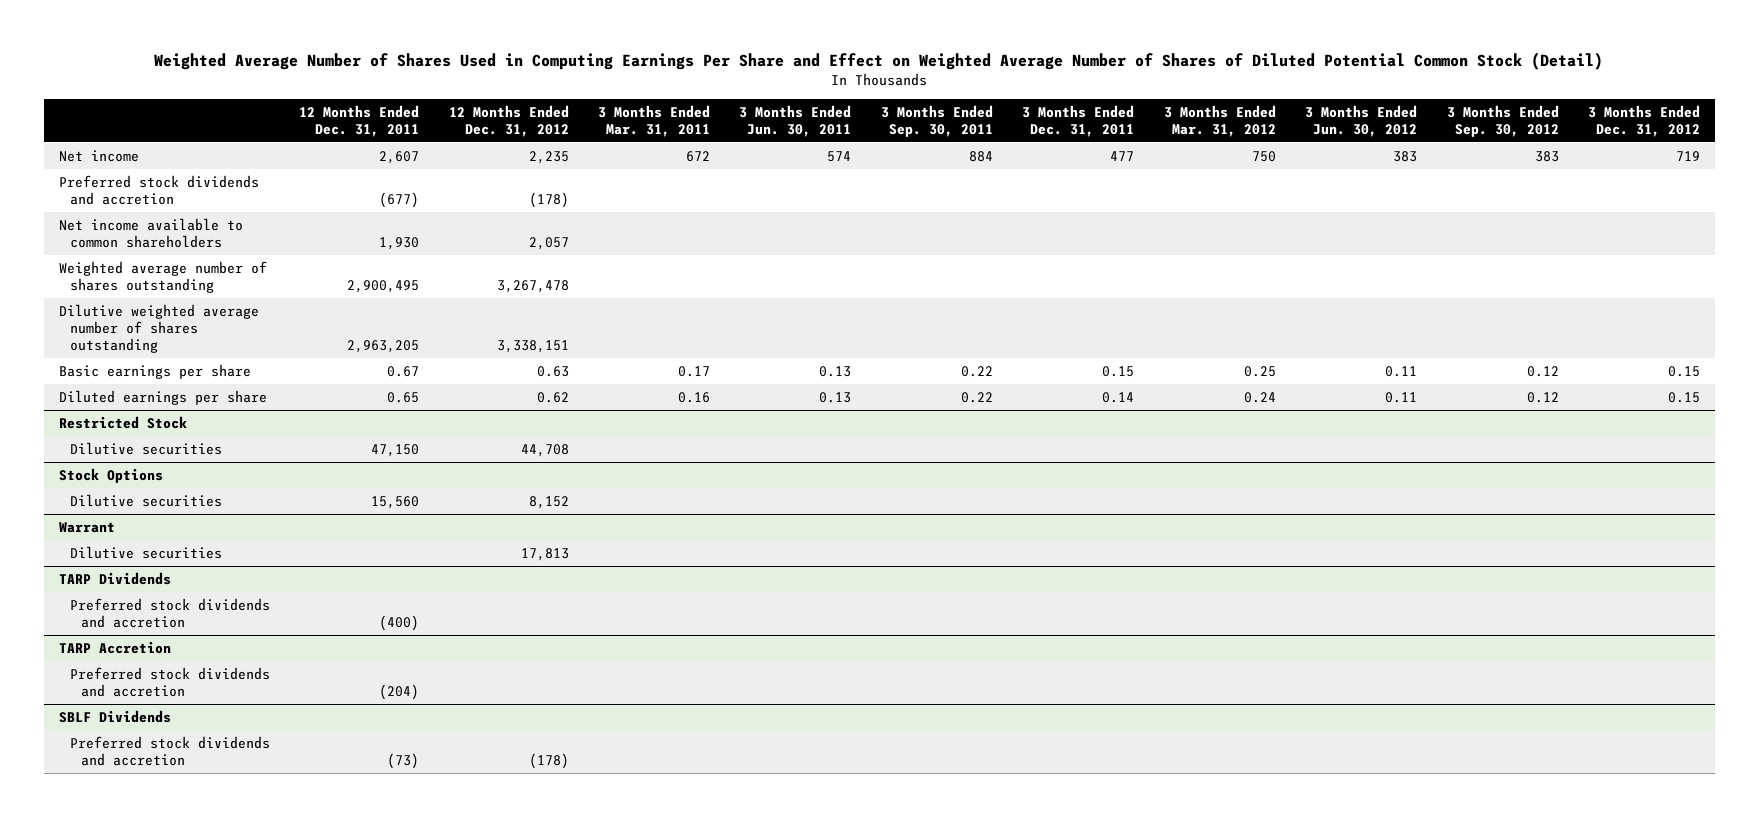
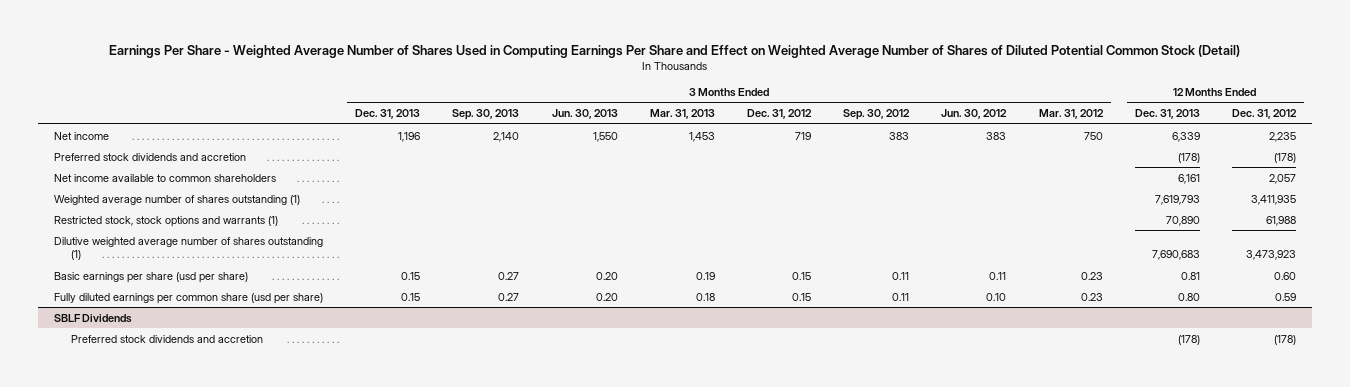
[154,51,1604,70] Weighted Average Number of Shares Used in Computing Earnings Per Share and Effect on Weighted Average Number of Shares of Diluted Potential Common Stock (Detail) -> [108,45,1240,59] Earnings Per Share - Weighted Average Number of Shares Used in Computing Earnings Per Share and Effect on Weighted Average Number of Shares of Diluted Potential Common Stock (Detail)
[299,104,420,137] 12 Months Ended Dec. 31, 2011 -> none
[598,104,711,137] 3 Months Ended Mar. 31, 2011 -> none
[739,104,852,137] 3 Months Ended Jun. 30, 2011 -> none
[880,104,993,137] 3 Months Ended Sep. 30, 2011 -> none
[1022,104,1135,137] 3 Months Ended Dec. 31, 2011 -> none
none -> [355,109,421,120] Dec. 31, 2013
none -> [452,109,520,121] Sep. 30, 2013
none -> [551,109,618,120] Jun. 30, 2013
none -> [649,109,715,120] Mar. 31, 2013
none -> [1134,109,1200,120] Dec. 31, 2013
[58,415,187,429] Restricted Stock -> none
[69,441,222,455] Dilutive securities -> none
[58,467,163,483] Stock Options -> none
[69,493,222,507] Dilutive securities -> none
[58,521,115,533] Warrant -> none
[69,545,222,559] Dilutive securities -> none
[58,571,171,585] TARP Dividends -> none
[69,597,270,629] Preferred stock dividends and accretion -> none
[58,640,171,654] TARP Accretion -> none
[69,666,270,698] Preferred stock dividends and accretion -> none
[58,260,267,294] Weighted average number of shares outstanding -> [53,194,300,205] Weighted average number of shares outstanding (1)
[496,280,569,294] 3,267,478 -> [1250,194,1296,205] 3,411,935
none -> [53,215,278,227] Restricted stock, stock options and warrants (1)
[58,303,259,354] Dilutive weighted average number of shares outstanding -> [53,236,323,261] Dilutive weighted average number of shares outstanding (1)
[496,340,569,354] 3,338,151 -> [1245,250,1296,261] 3,473,923
[58,363,251,379] Basic earnings per share -> [53,271,248,283] Basic earnings per share (usd per share)
[536,365,569,377] 0.63 -> [1273,271,1296,280] 0.60
[1243,365,1276,377] 0.25 -> [1080,271,1103,280] 0.23
[1526,365,1559,377] 0.12 -> [892,271,910,280] 0.11
[58,389,267,405] Diluted earnings per share -> [53,292,323,304] Fully diluted earnings per common share (usd per share)
[536,391,569,403] 0.62 -> [1274,292,1296,301] 0.59
[1243,391,1276,403] 0.24 -> [1080,292,1103,301] 0.23
[1385,391,1418,403] 0.11 -> [986,292,1007,301] 0.10
[1526,391,1559,403] 0.12 -> [892,292,910,301] 0.11

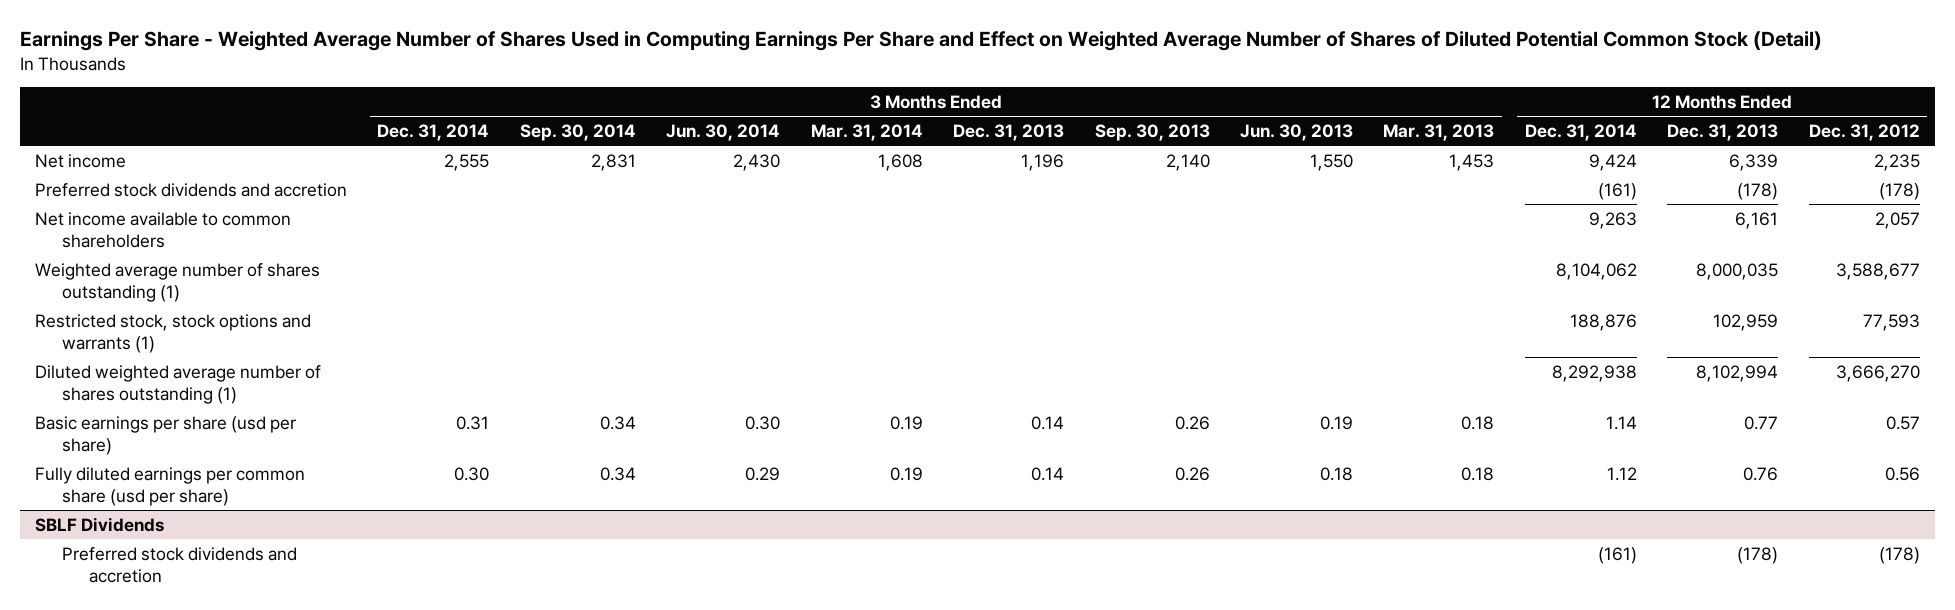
[746,109,812,120] Dec. 31, 2012 -> none
[843,109,911,121] Sep. 30, 2012 -> none
[941,109,1008,120] Jun. 30, 2012 -> none
[1038,109,1104,120] Mar. 31, 2012 -> none
none -> [377,123,490,141] Dec. 31, 2014
none -> [519,123,636,141] Sep. 30, 2014
none -> [666,123,781,141] Jun. 30, 2014
none -> [810,123,923,141] Mar. 31, 2014
none -> [1524,123,1637,141] Dec. 31, 2014
[1154,194,1200,205] 7,619,793 -> [1696,262,1779,280] 8,000,035
[1250,194,1296,205] 3,411,935 -> [1835,262,1920,280] 3,588,677
[1165,215,1200,226] 70,890 -> [1713,313,1779,331] 102,959
[1265,215,1296,226] 61,988 -> [1862,313,1920,331] 77,593
[53,236,323,261] Dilutive weighted average number of shares outstanding (1) -> [34,364,321,404] Diluted weighted average number of shares outstanding (1)
[1151,250,1200,261] 7,690,683 -> [1696,364,1779,382] 8,102,994
[1245,250,1296,261] 3,473,923 -> [1835,364,1920,382] 3,666,270
[401,271,421,280] 0.15 -> [1031,415,1065,430] 0.14
[498,271,520,280] 0.27 -> [1174,415,1210,430] 0.26
[595,271,618,280] 0.20 -> [1320,415,1354,430] 0.19
[695,271,715,280] 0.19 -> [1461,415,1495,430] 0.18
[1180,271,1200,280] 0.81 -> [1744,415,1779,430] 0.77
[1273,271,1296,280] 0.60 -> [1885,415,1920,430] 0.57
[401,292,421,301] 0.15 -> [1031,466,1065,481] 0.14
[498,292,520,301] 0.27 -> [1174,466,1210,481] 0.26
[595,292,618,301] 0.20 -> [1320,466,1354,481] 0.18
[1177,292,1200,301] 0.80 -> [1743,466,1779,481] 0.76
[1274,292,1296,301] 0.59 -> [1884,466,1920,481] 0.56

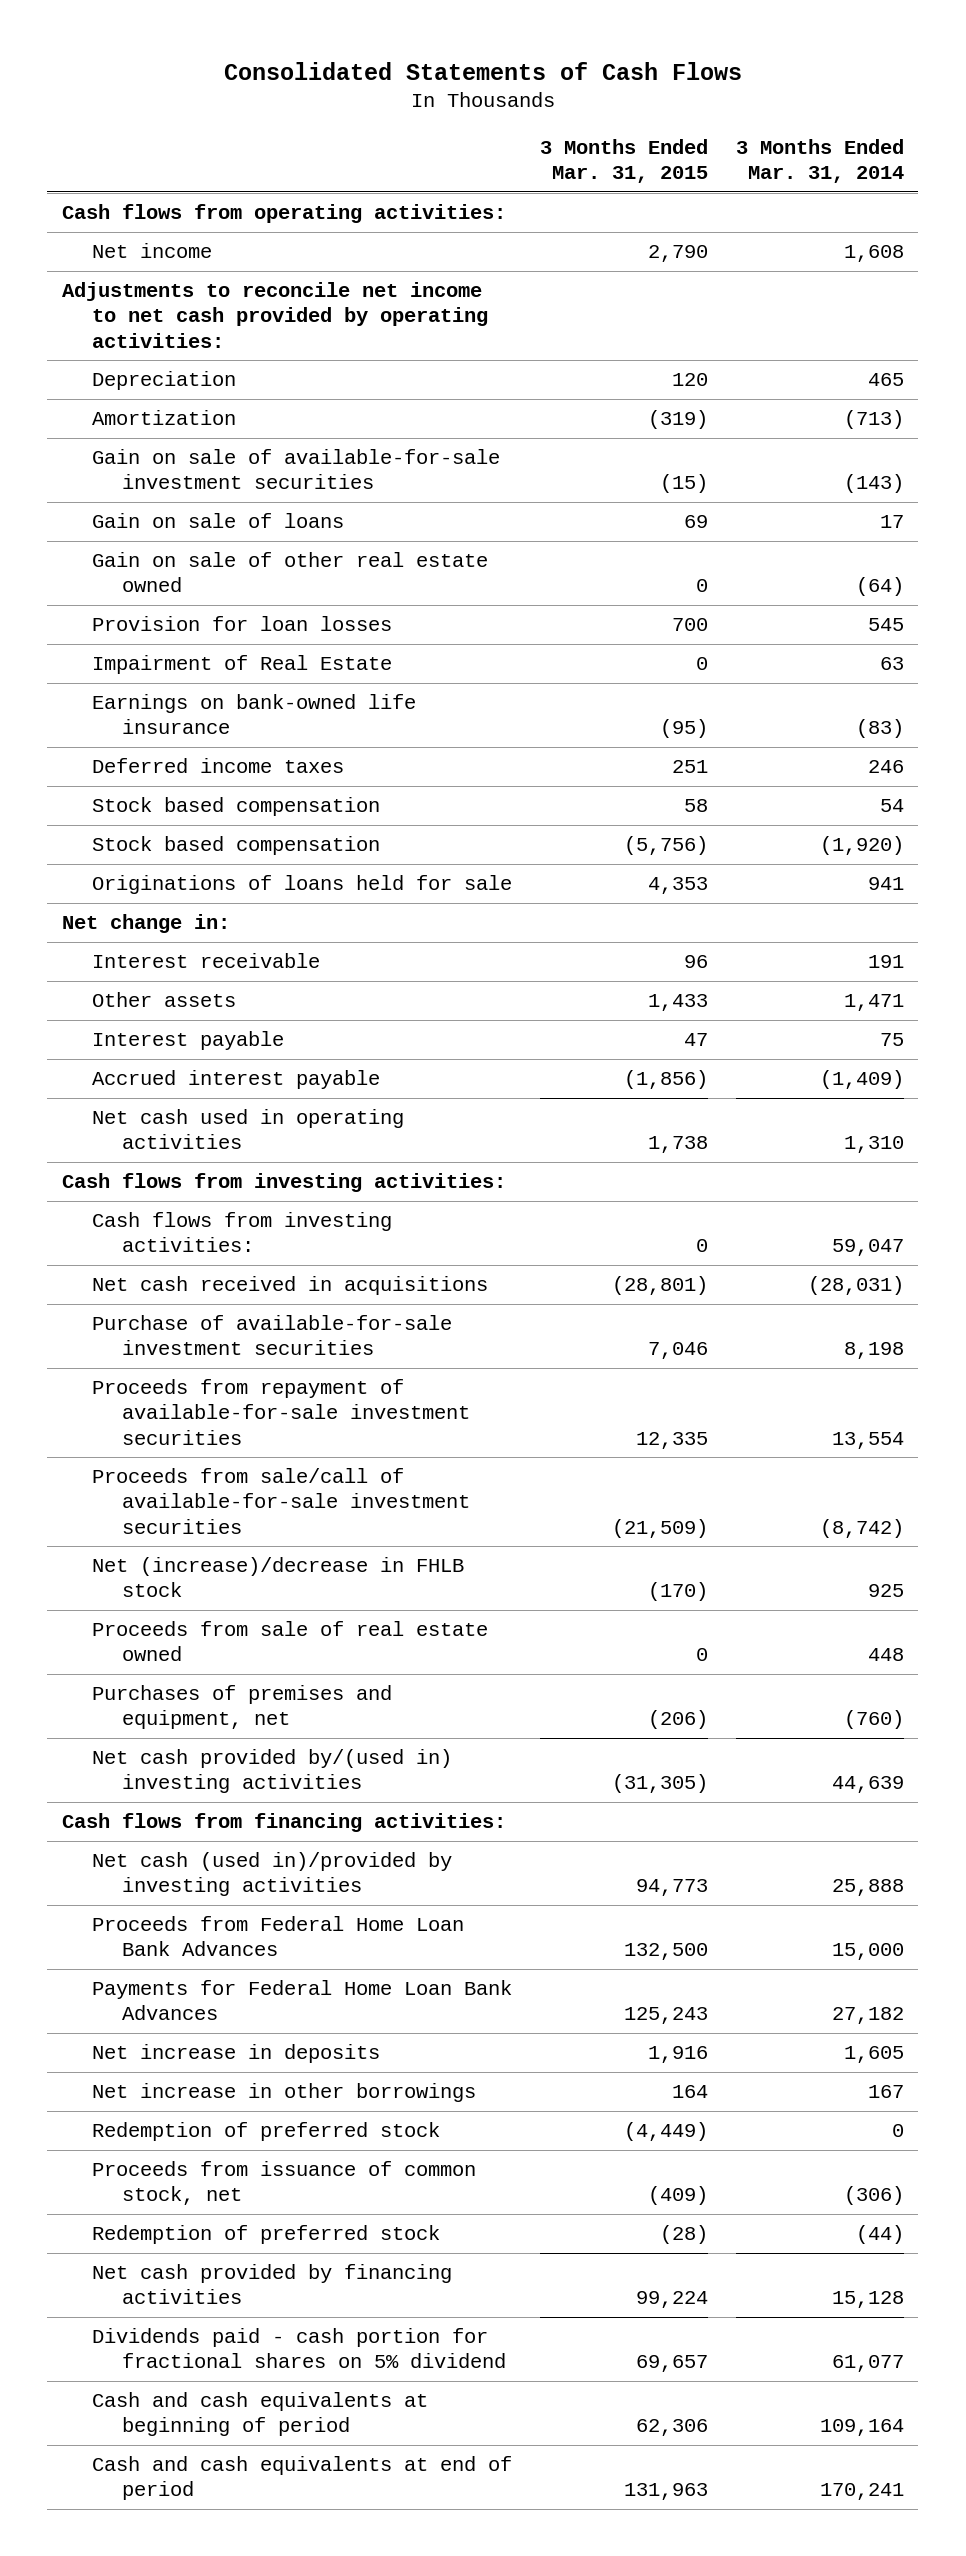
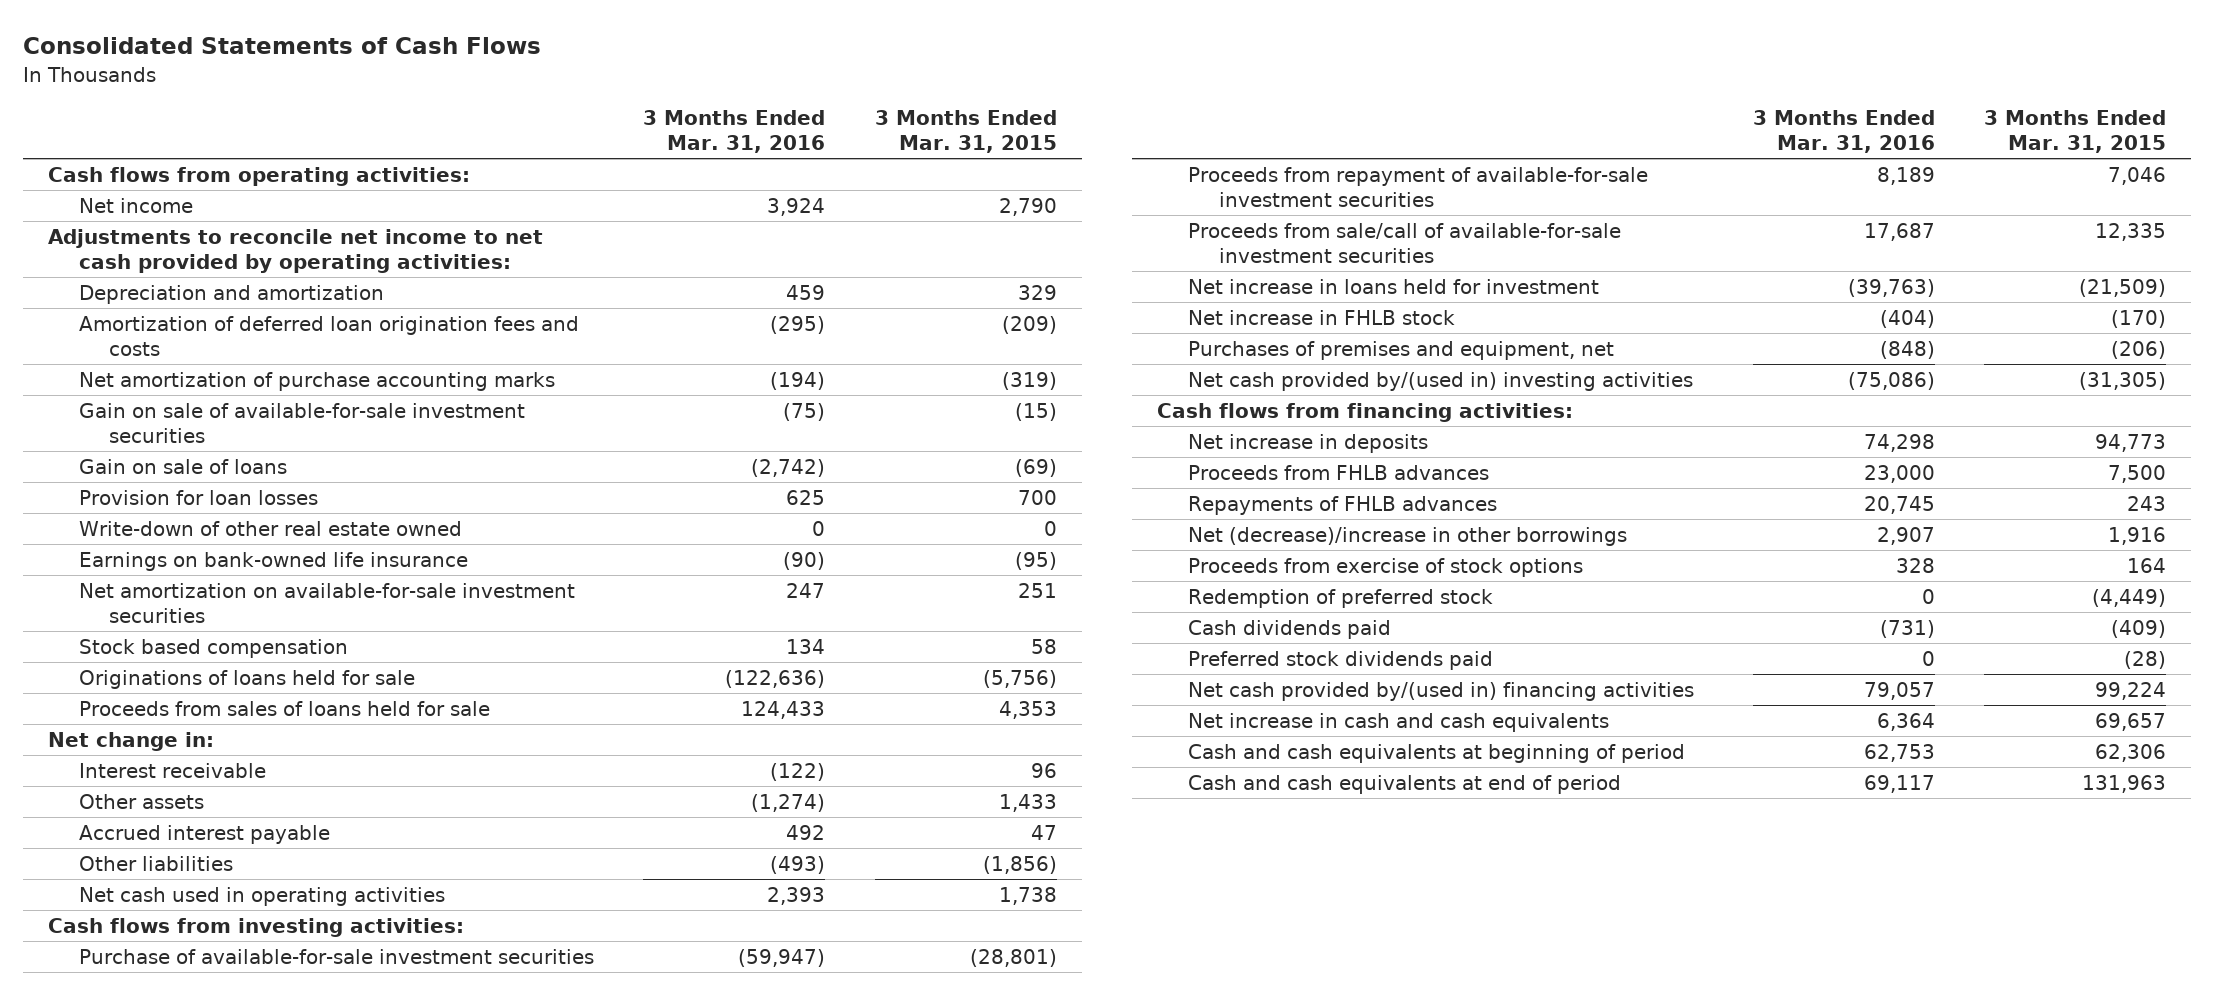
[736,139,905,184] 3 Months Ended Mar. 31, 2014 -> none
none -> [643,109,826,153] 3 Months Ended Mar. 31, 2016
[91,371,236,391] Depreciation -> [78,284,384,304] Depreciation and amortization
[672,373,709,387] 120 -> [1017,284,1057,300] 329
none -> [78,315,579,357] Amortization of deferred loan origination fees and costs
[91,410,236,426] Amortization -> [78,371,555,391] Net amortization of purchase accounting marks
[91,552,488,593] Gain on sale of other real estate owned -> none
[684,515,709,529] 69 -> [1014,458,1057,477] (69)
[91,655,392,675] Impairment of Real Estate -> [78,520,462,536] Write-down of other real estate owned
[91,758,344,774] Deferred income taxes -> [78,582,575,624] Net amortization on available-for-sale investment securities
[91,836,380,856] Stock based compensation -> [78,669,415,689] Originations of loans held for sale
[91,875,512,895] Originations of loans held for sale -> [78,700,490,716] Proceeds from sales of loans held for sale
[91,1031,284,1051] Interest payable -> [78,824,330,844] Accrued interest payable
[91,1070,380,1090] Accrued interest payable -> [78,855,233,871] Other liabilities
[91,1212,392,1253] Cash flows from investing activities: -> none
[91,1621,488,1662] Proceeds from sale of real estate owned -> none
[91,1276,488,1296] Net cash received in acquisitions -> [78,948,594,964] Purchase of available-for-sale investment securities
[91,1315,452,1356] Purchase of available-for-sale investment securities -> [1187,166,1648,208] Proceeds from repayment of available-for-sale investment securities
[91,1379,470,1445] Proceeds from repayment of available-for-sale investment securities -> [1187,222,1621,264] Proceeds from sale/call of available-for-sale investment securities
[91,1468,470,1534] Proceeds from sale/call of available-for-sale investment securities -> [1187,278,1599,294] Net increase in loans held for investment
[91,1557,464,1598] Net (increase)/decrease in FHLB stock -> [1187,309,1455,325] Net increase in FHLB stock
[91,1980,512,2021] Payments for Federal Home Loan Bank Advances -> none
[91,1852,452,1897] Net cash (used in)/provided by investing activities -> [1187,433,1428,453] Net increase in deposits
[91,1916,464,1957] Proceeds from Federal Home Loan Bank Advances -> [1187,464,1489,480] Proceeds from FHLB advances
[624,1943,709,1961] 132,500 -> [2108,464,2167,483] 7,500
none -> [1187,495,1497,515] Repayments of FHLB advances
[91,2044,380,2064] Net increase in deposits -> [1187,526,1627,546] Net (decrease)/increase in other borrowings
[91,2083,476,2103] Net increase in other borrowings -> [1187,557,1583,577] Proceeds from exercise of stock options
[91,2161,476,2206] Proceeds from issuance of common stock, net -> [1187,619,1391,639] Cash dividends paid
[91,2225,440,2245] Redemption of preferred stock -> [1187,650,1493,670] Preferred stock dividends paid
[91,2264,452,2305] Net cash provided by financing activities -> [1187,681,1694,701] Net cash provided by/(used in) financing activities
[91,2328,506,2369] Dividends paid - cash portion for fractional shares on 5% dividend -> [1187,712,1609,732] Net increase in cash and cash equivalents

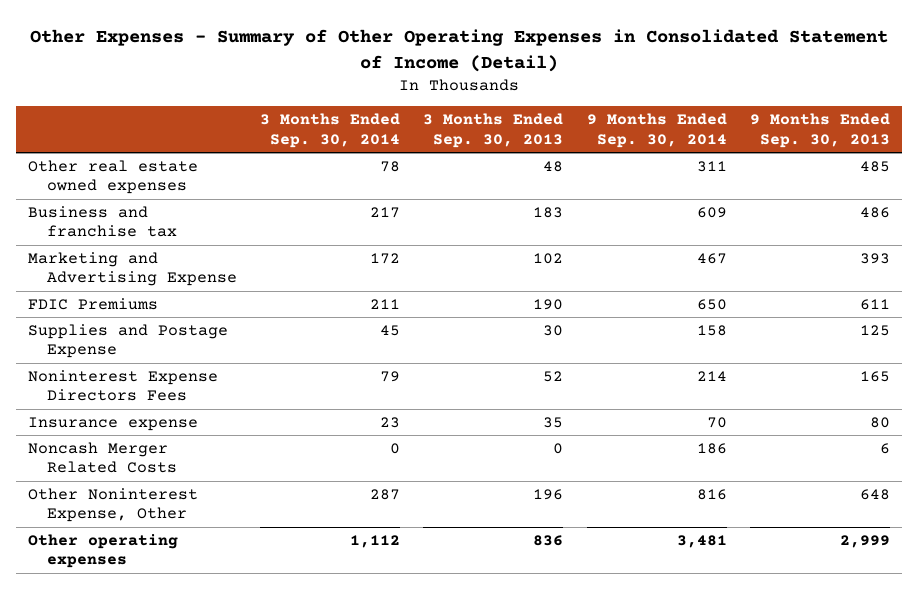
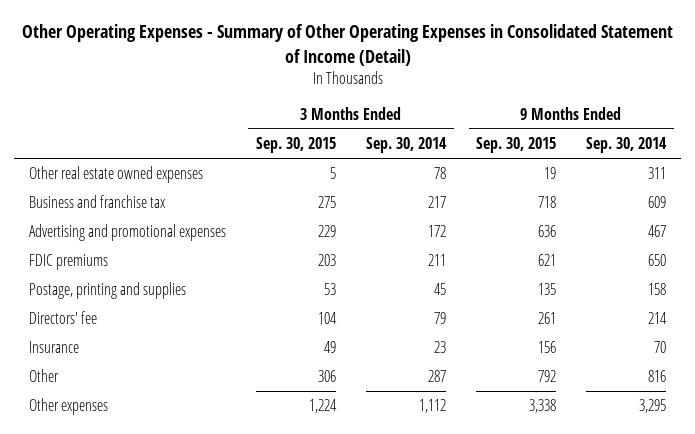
[30,28,889,72] Other Expenses - Summary of Other Operating Expenses in Consolidated Statement of Income (Detail) -> [21,24,673,66] Other Operating Expenses - Summary of Other Operating Expenses in Consolidated Statement of Income (Detail)
[423,113,564,148] 3 Months Ended Sep. 30, 2013 -> none
[750,113,891,148] 9 Months Ended Sep. 30, 2013 -> none
none -> [255,137,336,154] Sep. 30, 2015
none -> [476,137,557,154] Sep. 30, 2015
[27,441,177,474] Noncash Merger Related Costs -> none
[27,251,237,287] Marketing and Advertising Expense -> [28,224,226,242] Advertising and promotional expenses
[27,297,158,310] FDIC Premiums -> [28,254,108,271] FDIC premiums
[27,323,228,359] Supplies and Postage Expense -> [28,282,186,300] Postage, printing and supplies
[27,369,218,402] Noninterest Expense Directors Fees -> [28,311,97,325] Directors' fee
[27,416,198,431] Insurance expense -> [28,341,79,354] Insurance
[27,487,198,523] Other Noninterest Expense, Other -> [28,369,59,383] Other
[27,533,178,569] Other operating expenses -> [28,398,108,416] Other expenses
[676,534,727,548] 3,481 -> [639,399,667,414] 3,295

